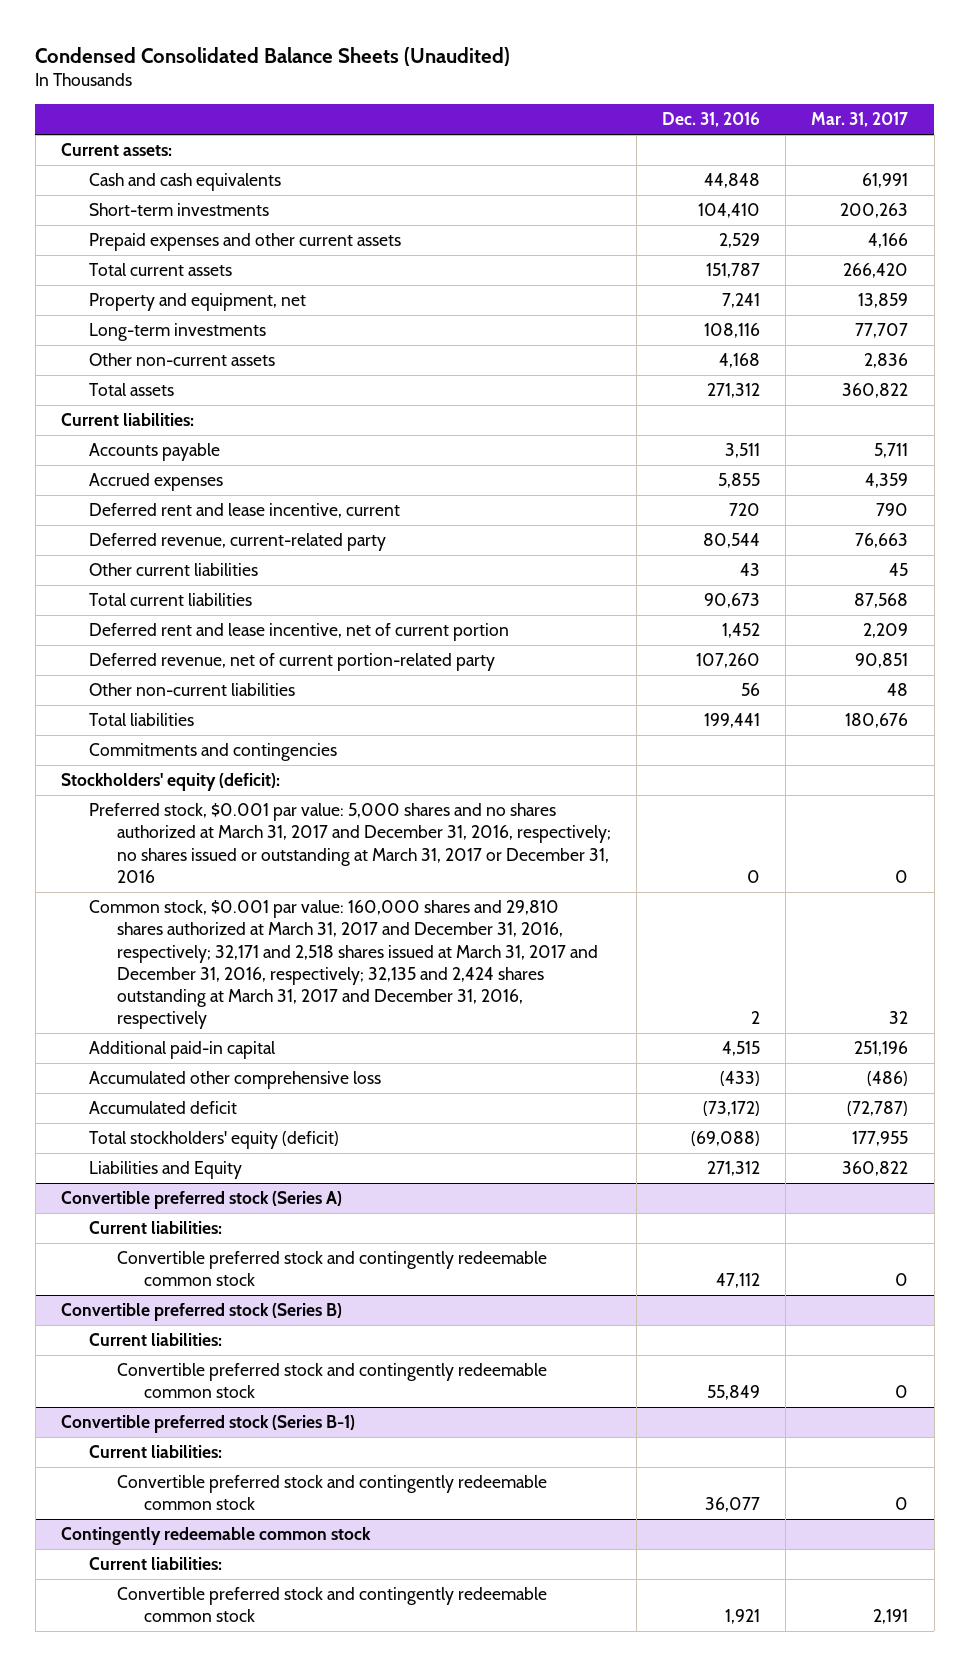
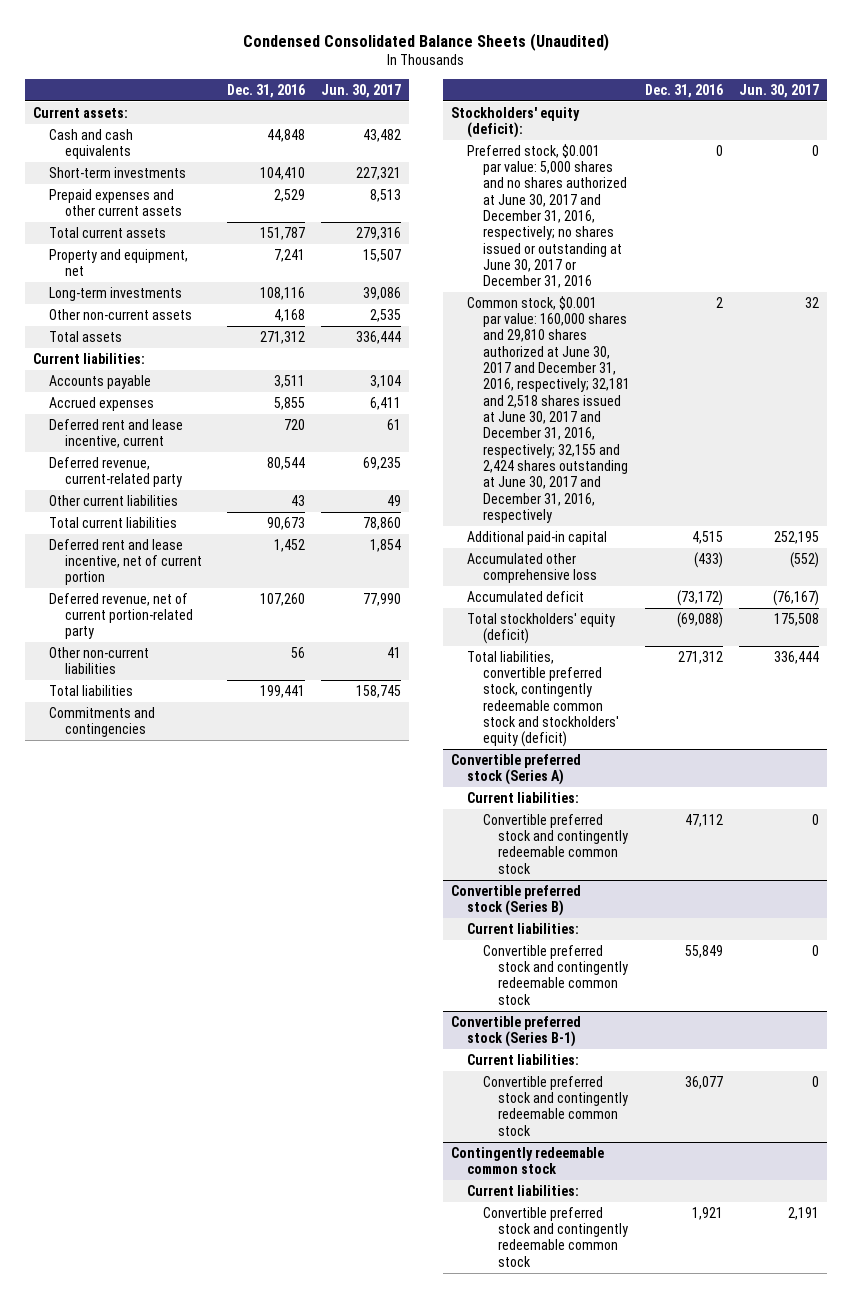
[811,112,909,128] Mar. 31, 2017 -> none
none -> [320,83,401,98] Jun. 30, 2017
[88,803,611,883] Preferred stock, $0.001 par value: 5,000 shares and no shares authorized at March 31, 2017 and December 31, 2016, respectively; no shares issued or outstanding at March 31, 2017 or December 31, 2016 -> [466,143,627,289] Preferred stock, $0.001 par value: 5,000 shares and no shares authorized at June 30, 2017 and December 31, 2016, respectively; no shares issued or outstanding at June 30, 2017 or December 31, 2016
[88,900,598,1030] Common stock, $0.001 par value: 160,000 shares and 29,810 shares authorized at March 31, 2017 and December 31, 2016, respectively; 32,171 and 2,518 shares issued at March 31, 2017 and December 31, 2016, respectively; 32,135 and 2,424 shares outstanding at March 31, 2017 and December 31, 2016, respectively -> [466,295,630,523] Common stock, $0.001 par value: 160,000 shares and 29,810 shares authorized at June 30, 2017 and December 31, 2016, respectively; 32,181 and 2,518 shares issued at June 30, 2017 and December 31, 2016, respectively; 32,155 and 2,424 shares outstanding at June 30, 2017 and December 31, 2016, respectively
[88,1161,242,1180] Liabilities and Equity -> [466,650,619,748] Total liabilities, convertible preferred stock, contingently redeemable common stock and stockholders' equity (deficit)

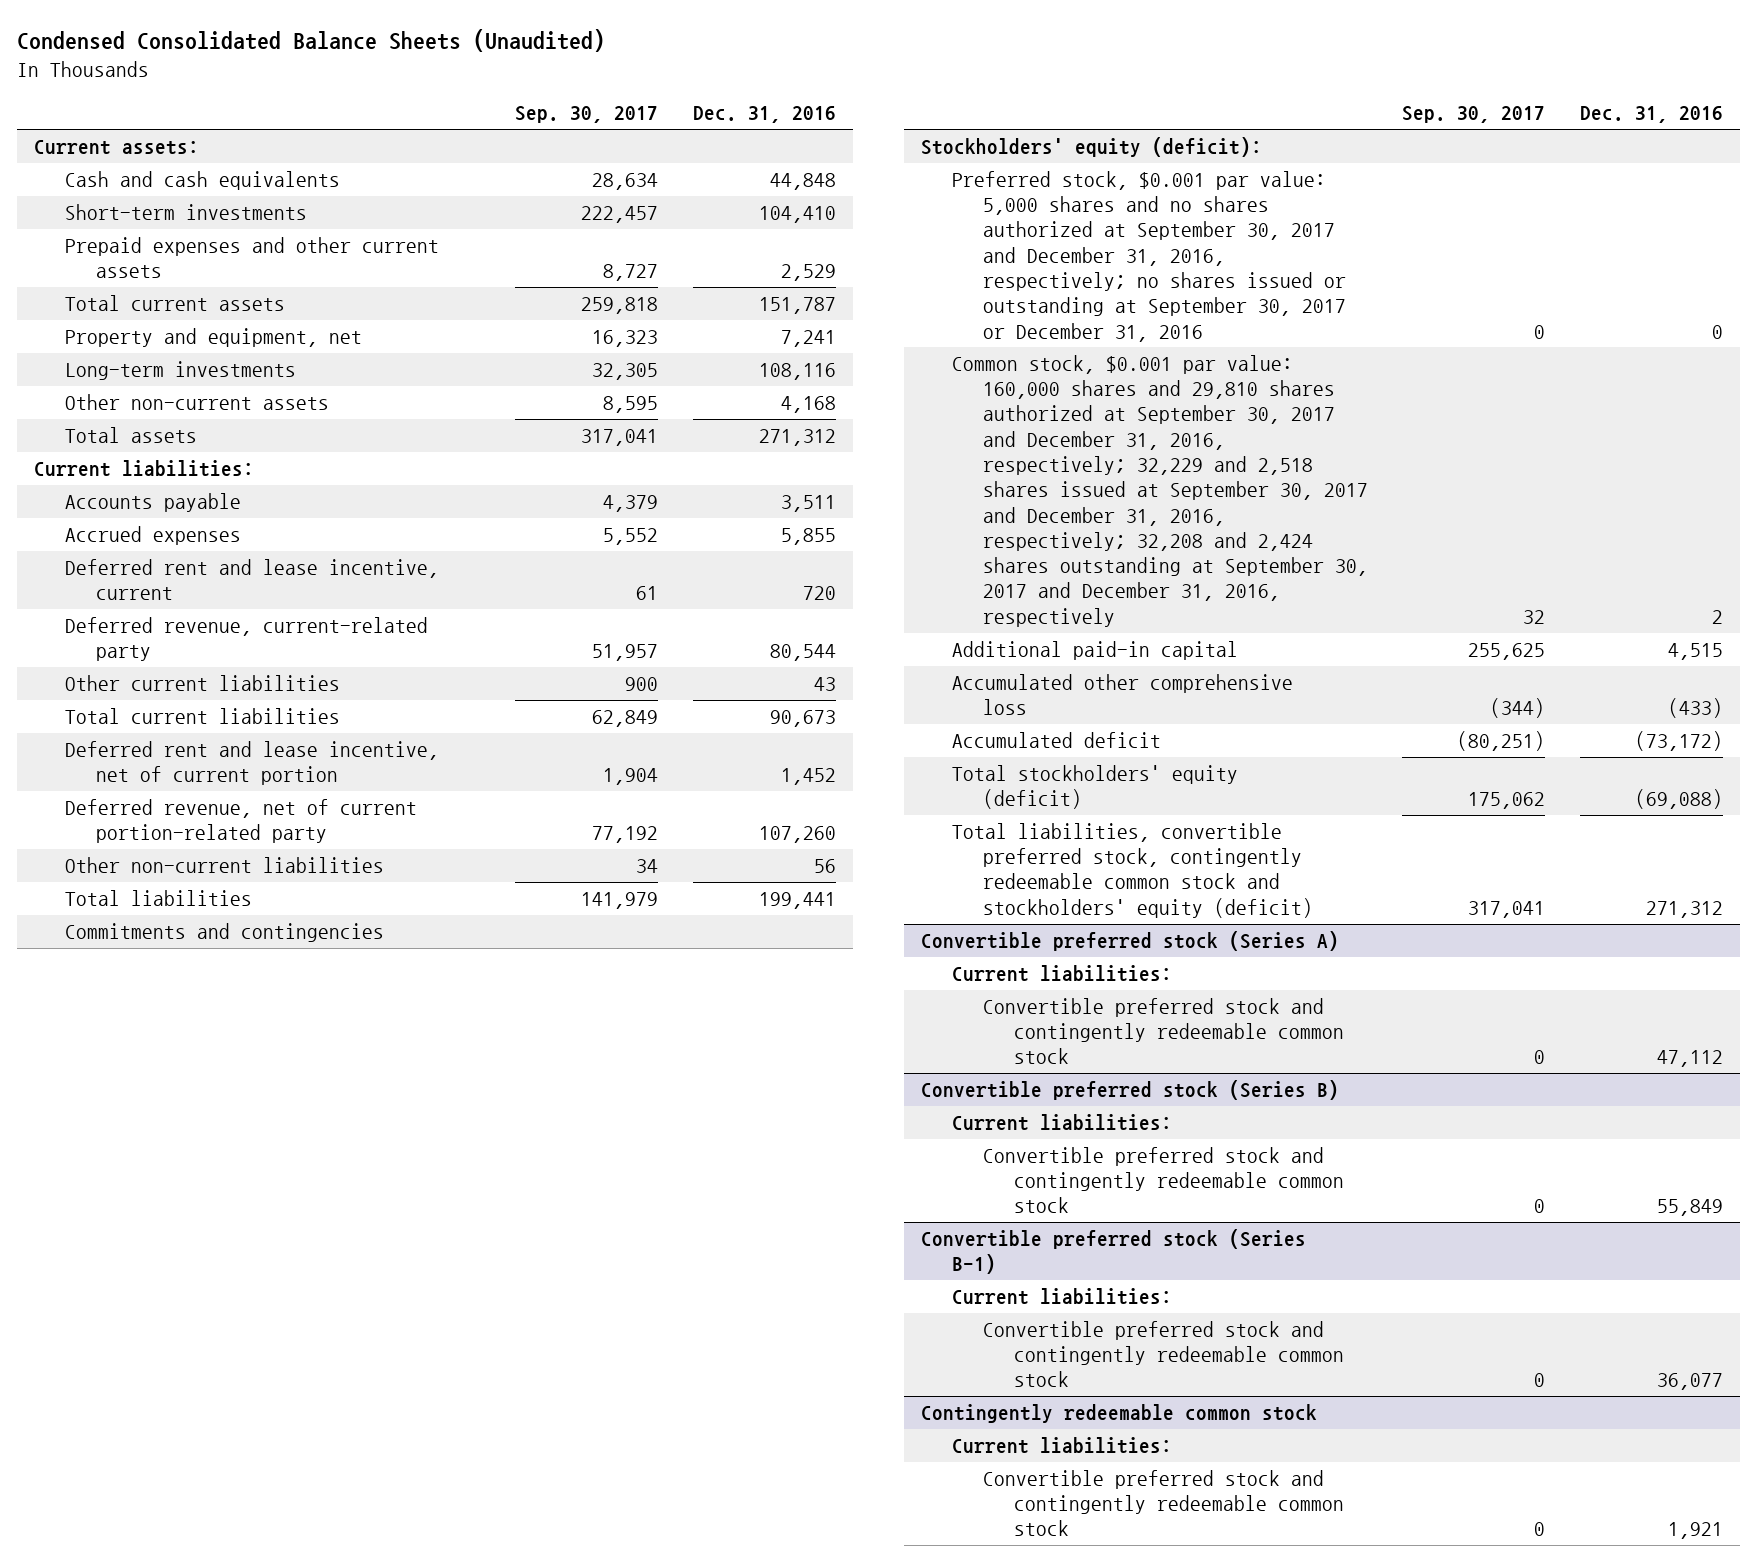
[320,83,401,98] Jun. 30, 2017 -> none
none -> [515,106,659,124] Sep. 30, 2017
[466,143,627,289] Preferred stock, $0.001 par value: 5,000 shares and no shares authorized at June 30, 2017 and December 31, 2016, respectively; no shares issued or outstanding at June 30, 2017 or December 31, 2016 -> [952,170,1346,342] Preferred stock, $0.001 par value: 5,000 shares and no shares authorized at September 30, 2017 and December 31, 2016, respectively; no shares issued or outstanding at September 30, 2017 or December 31, 2016
[466,295,630,523] Common stock, $0.001 par value: 160,000 shares and 29,810 shares authorized at June 30, 2017 and December 31, 2016, respectively; 32,181 and 2,518 shares issued at June 30, 2017 and December 31, 2016, respectively; 32,155 and 2,424 shares outstanding at June 30, 2017 and December 31, 2016, respectively -> [952,354,1368,627] Common stock, $0.001 par value: 160,000 shares and 29,810 shares authorized at September 30, 2017 and December 31, 2016, respectively; 32,229 and 2,518 shares issued at September 30, 2017 and December 31, 2016, respectively; 32,208 and 2,424 shares outstanding at September 30, 2017 and December 31, 2016, respectively

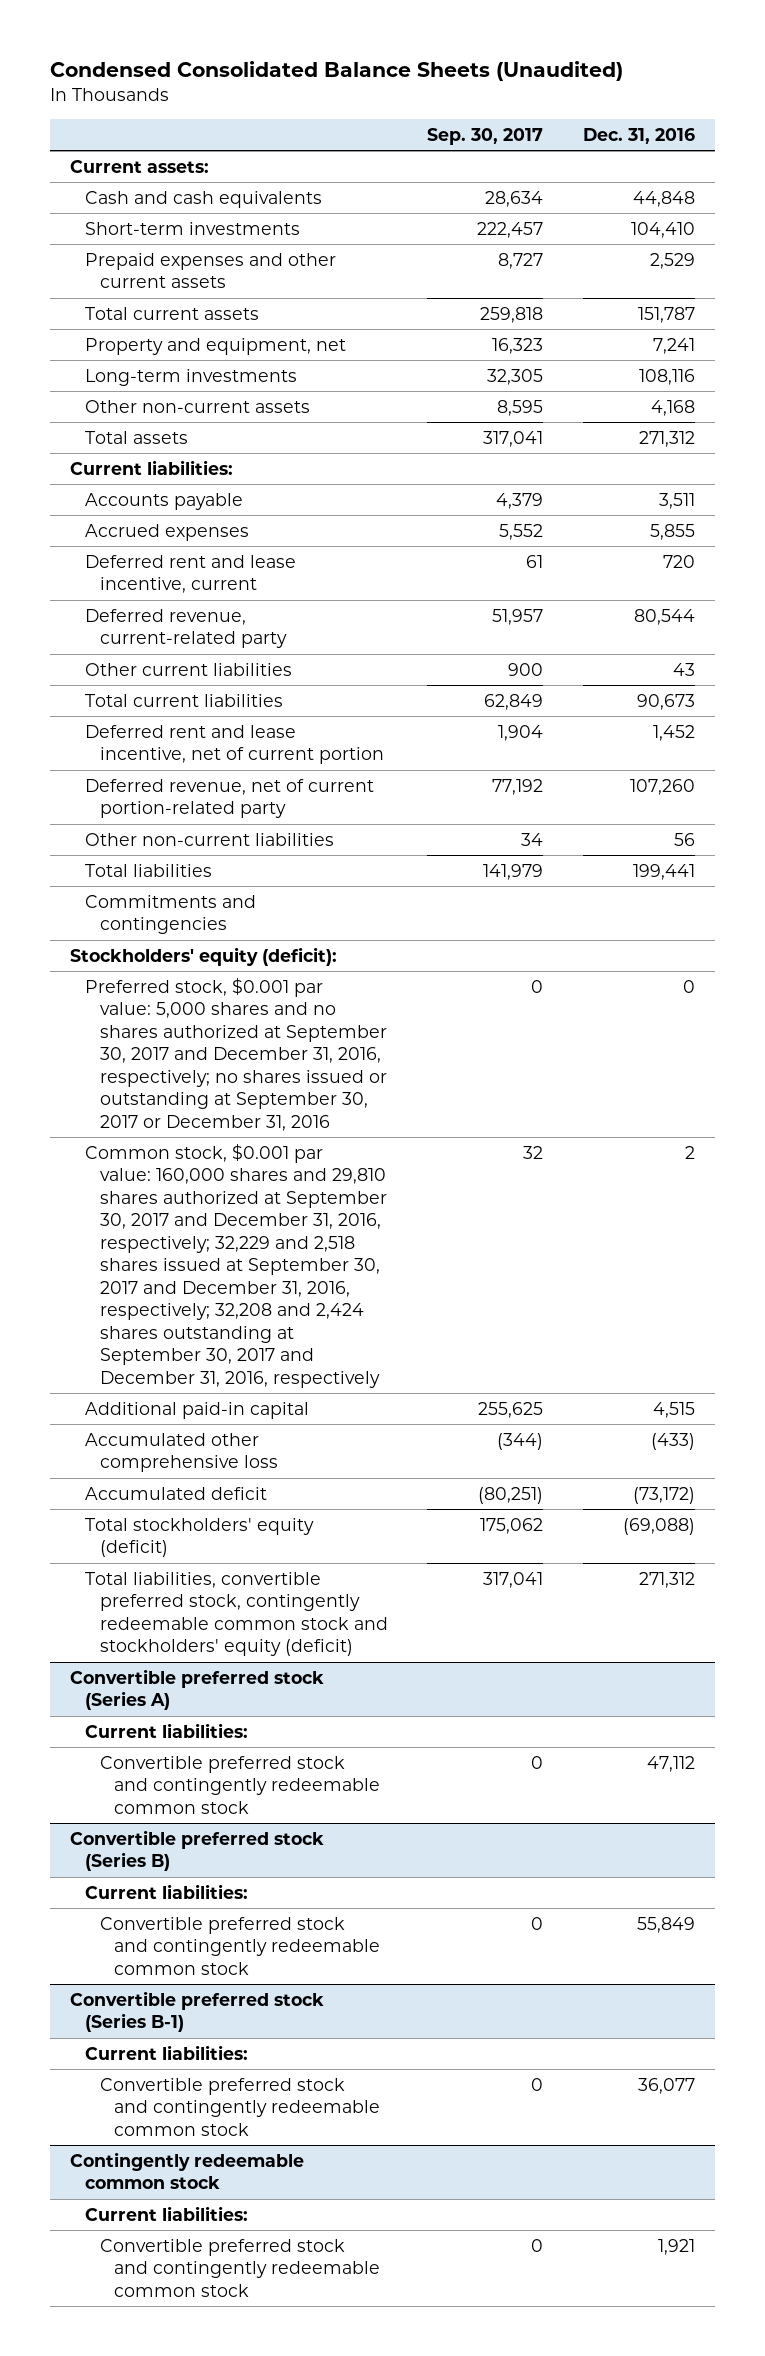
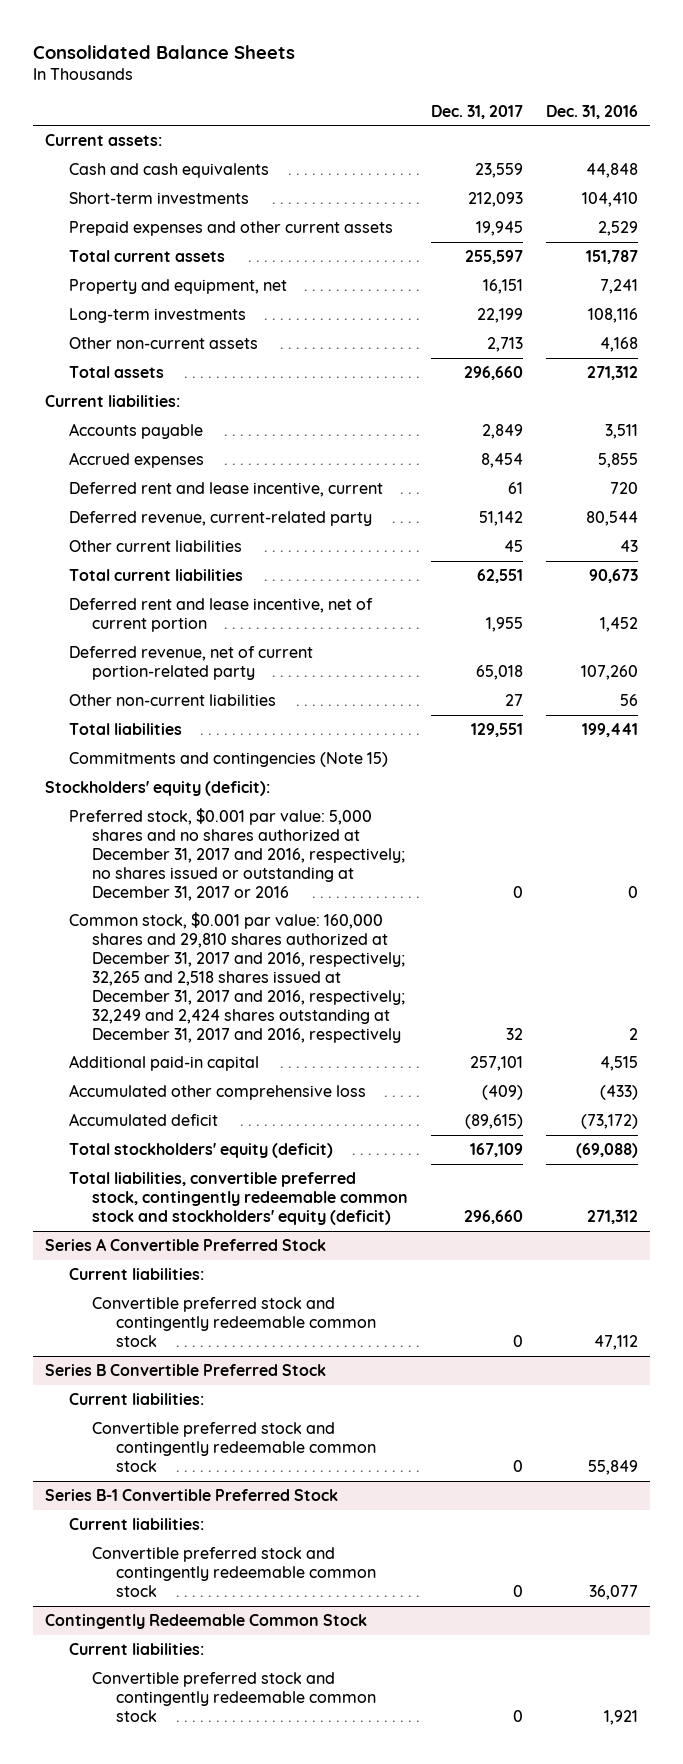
[49,61,623,82] Condensed Consolidated Balance Sheets (Unaudited) -> [33,44,296,59] Consolidated Balance Sheets
[427,127,544,145] Sep. 30, 2017 -> none
none -> [431,104,524,119] Dec. 31, 2017
[84,894,256,935] Commitments and contingencies -> [68,752,388,768] Commitments and contingencies (Note 15)
[84,977,387,1131] Preferred stock, $0.001 par value: 5,000 shares and no shares authorized at September 30, 2017 and December 31, 2016, respectively; no shares issued or outstanding at September 30, 2017 or December 31, 2016 -> [68,808,406,901] Preferred stock, $0.001 par value: 5,000 shares and no shares authorized at December 31, 2017 and 2016, respectively; no shares issued or outstanding at December 31, 2017 or 2016
[84,1143,387,1389] Common stock, $0.001 par value: 160,000 shares and 29,810 shares authorized at September 30, 2017 and December 31, 2016, respectively; 32,229 and 2,518 shares issued at September 30, 2017 and December 31, 2016, respectively; 32,208 and 2,424 shares outstanding at September 30, 2017 and December 31, 2016, respectively -> [68,912,406,1043] Common stock, $0.001 par value: 160,000 shares and 29,810 shares authorized at December 31, 2017 and 2016, respectively; 32,265 and 2,518 shares issued at December 31, 2017 and 2016, respectively; 32,249 and 2,424 shares outstanding at December 31, 2017 and 2016, respectively
[69,1668,324,1711] Convertible preferred stock (Series A) -> [44,1238,326,1252] Series A Convertible Preferred Stock
[69,1829,324,1872] Convertible preferred stock (Series B) -> [44,1364,326,1377] Series B Convertible Preferred Stock
[69,1990,324,2033] Convertible preferred stock (Series B-1) -> [44,1489,338,1502] Series B-1 Convertible Preferred Stock
[69,2151,304,2190] Contingently redeemable common stock -> [44,1614,367,1630] Contingently Redeemable Common Stock

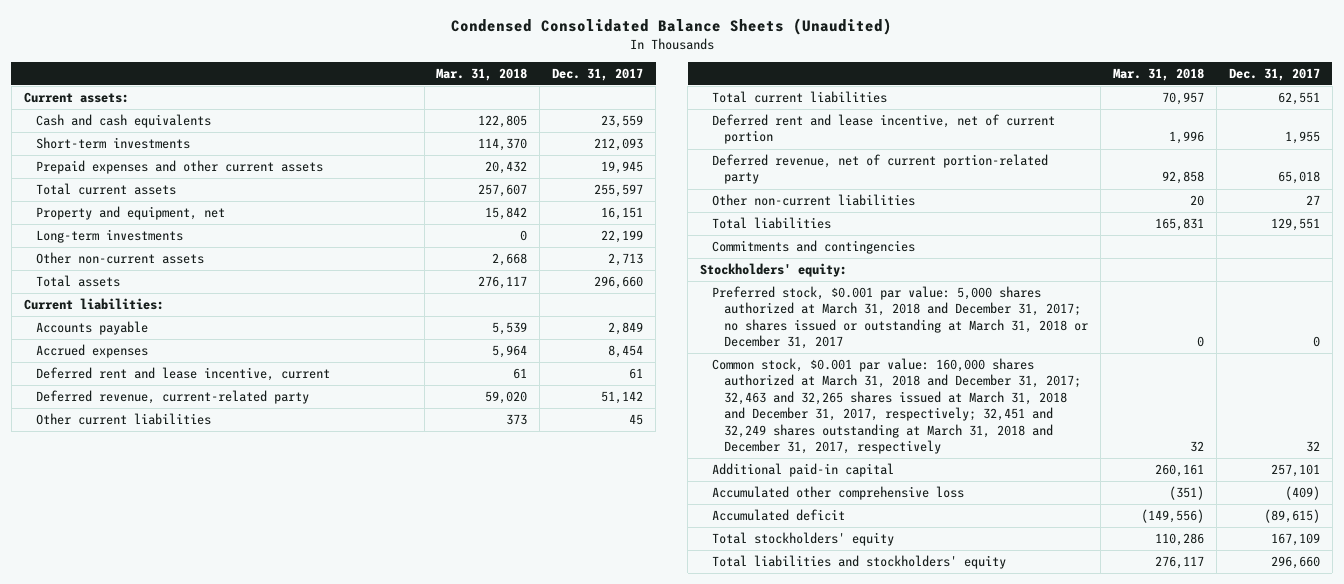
[33,44,296,59] Consolidated Balance Sheets -> [450,18,892,36] Condensed Consolidated Balance Sheets (Unaudited)
[546,104,639,119] Dec. 31, 2016 -> none
none -> [436,67,528,81] Mar. 31, 2018
[68,752,388,768] Commitments and contingencies (Note 15) -> [712,240,916,255] Commitments and contingencies
[44,781,270,797] Stockholders' equity (deficit): -> [700,263,848,278] Stockholders' equity:
[68,808,406,901] Preferred stock, $0.001 par value: 5,000 shares and no shares authorized at December 31, 2017 and 2016, respectively; no shares issued or outstanding at December 31, 2017 or 2016 -> [712,286,1089,350] Preferred stock, $0.001 par value: 5,000 shares authorized at March 31, 2018 and December 31, 2017; no shares issued or outstanding at March 31, 2018 or December 31, 2017
[68,912,406,1043] Common stock, $0.001 par value: 160,000 shares and 29,810 shares authorized at December 31, 2017 and 2016, respectively; 32,265 and 2,518 shares issued at December 31, 2017 and 2016, respectively; 32,249 and 2,424 shares outstanding at December 31, 2017 and 2016, respectively -> [712,358,1082,455] Common stock, $0.001 par value: 160,000 shares authorized at March 31, 2018 and December 31, 2017; 32,463 and 32,265 shares issued at March 31, 2018 and December 31, 2017, respectively; 32,451 and 32,249 shares outstanding at March 31, 2018 and December 31, 2017, respectively
[44,1238,326,1252] Series A Convertible Preferred Stock -> none
[68,1268,204,1281] Current liabilities: -> none
[92,1297,376,1347] Convertible preferred stock and contingently redeemable common stock -> none
[44,1364,326,1377] Series B Convertible Preferred Stock -> none
[68,1393,204,1406] Current liabilities: -> none
[92,1422,376,1472] Convertible preferred stock and contingently redeemable common stock -> none
[44,1489,338,1502] Series B-1 Convertible Preferred Stock -> none
[68,1518,204,1531] Current liabilities: -> none
[92,1547,376,1597] Convertible preferred stock and contingently redeemable common stock -> none
[44,1614,367,1630] Contingently Redeemable Common Stock -> none
[68,1643,204,1656] Current liabilities: -> none
[92,1672,376,1722] Convertible preferred stock and contingently redeemable common stock -> none
[68,1143,333,1159] Total stockholders' equity (deficit) -> [712,532,895,547] Total stockholders' equity
[68,1172,409,1225] Total liabilities, convertible preferred stock, contingently redeemable common stock and stockholders' equity (deficit) -> [712,555,1007,570] Total liabilities and stockholders' equity

